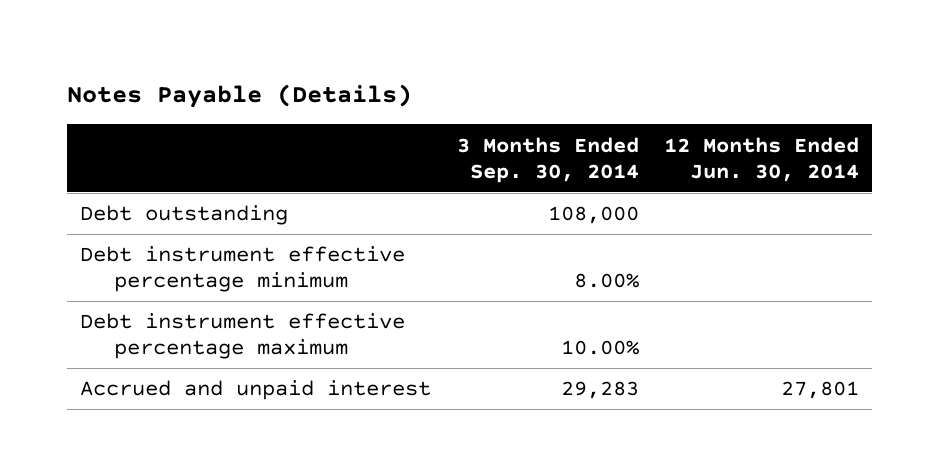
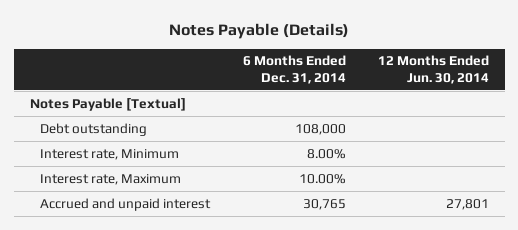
[456,136,639,183] 3 Months Ended Sep. 30, 2014 -> none
none -> [242,55,346,84] 6 Months Ended Dec. 31, 2014
none -> [29,97,186,111] Notes Payable [Textual]
[80,246,406,293] Debt instrument effective percentage minimum -> [40,148,180,160] Interest rate, Minimum
[80,313,406,360] Debt instrument effective percentage maximum -> [40,173,182,185] Interest rate, Maximum

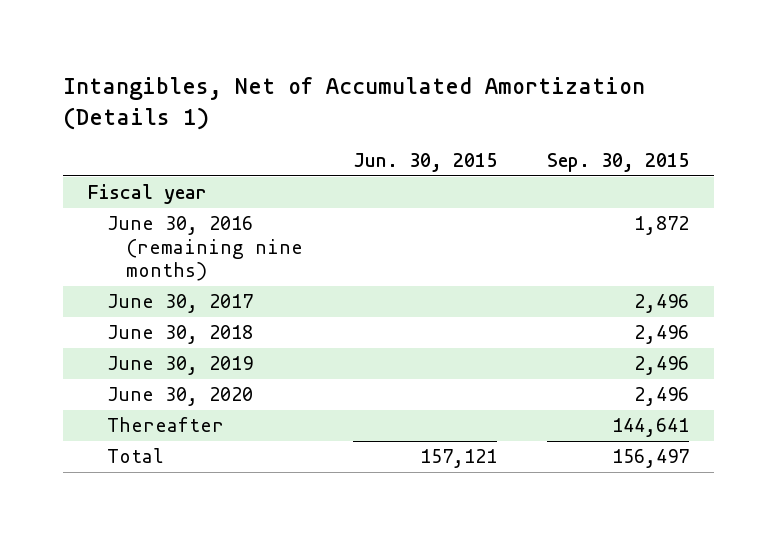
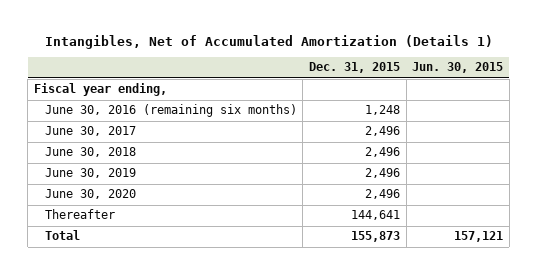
[546,153,689,173] Sep. 30, 2015 -> none
none -> [309,62,401,74] Dec. 31, 2015
[87,184,207,205] Fiscal year -> [34,83,168,97] Fiscal year ending,
[107,216,304,281] June 30, 2016 (remaining nine months) -> [44,104,297,118] June 30, 2016 (remaining six months)

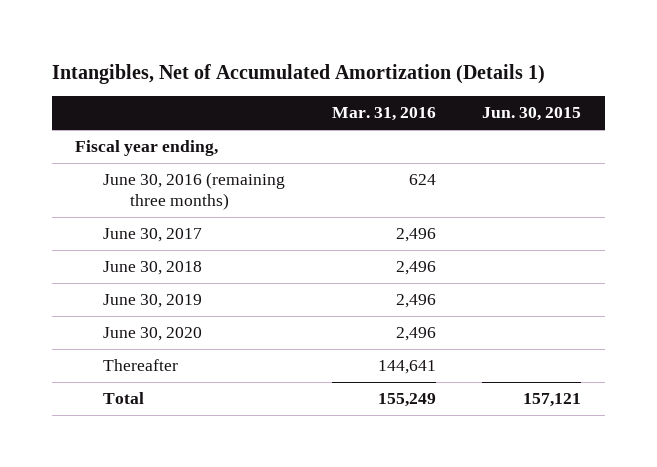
[309,62,401,74] Dec. 31, 2015 -> none
none -> [331,107,436,122] Mar. 31, 2016
[44,104,297,118] June 30, 2016 (remaining six months) -> [102,171,285,211] June 30, 2016 (remaining three months)

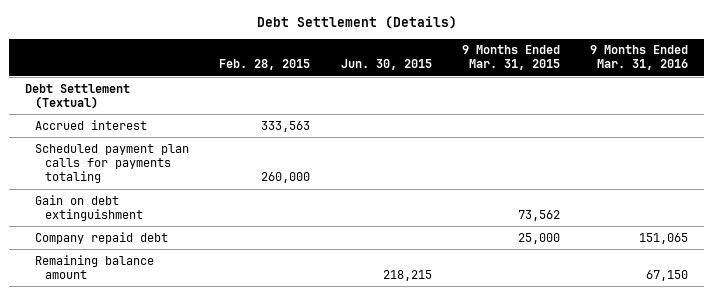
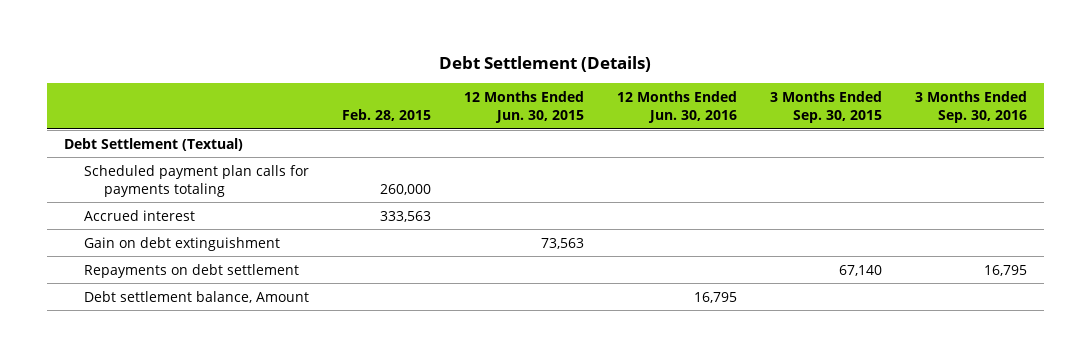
[340,59,432,71] Jun. 30, 2015 -> none
[462,45,561,71] 9 Months Ended Mar. 31, 2015 -> none
[590,45,689,71] 9 Months Ended Mar. 31, 2016 -> none
none -> [464,91,585,123] 12 Months Ended Jun. 30, 2015
none -> [617,91,738,123] 12 Months Ended Jun. 30, 2016
none -> [770,91,883,123] 3 Months Ended Sep. 30, 2015
none -> [915,91,1028,123] 3 Months Ended Sep. 30, 2016
[34,119,147,130] Accrued interest -> [84,209,196,221] Accrued interest
[34,231,168,244] Company repaid debt -> [84,263,300,278] Repayments on debt settlement
[34,254,154,279] Remaining balance amount -> [84,290,310,303] Debt settlement balance, Amount

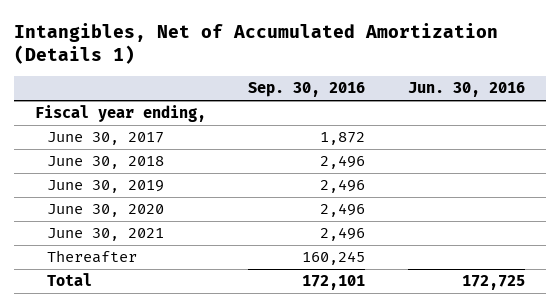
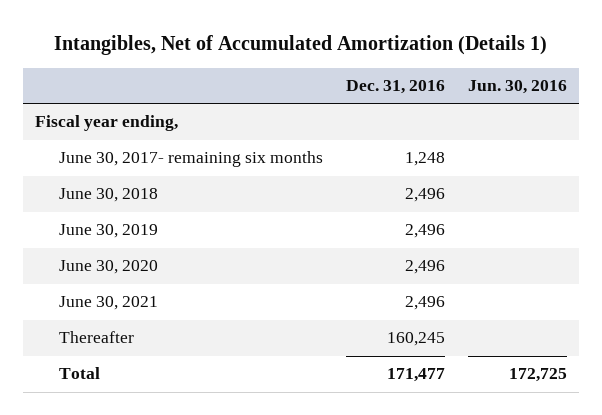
[248,82,366,98] Sep. 30, 2016 -> none
none -> [345,79,445,94] Dec. 31, 2016
[47,132,165,146] June 30, 2017 -> [58,151,323,168] June 30, 2017- remaining six months

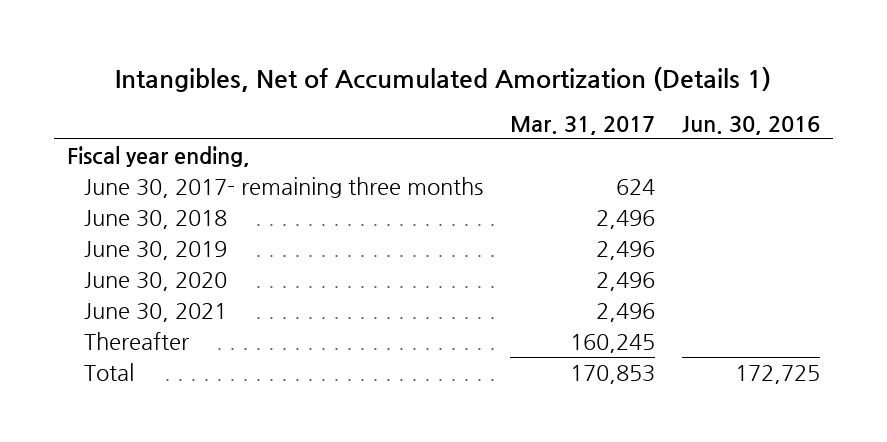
[345,79,445,94] Dec. 31, 2016 -> none
none -> [509,116,655,136] Mar. 31, 2017
[58,151,323,168] June 30, 2017- remaining six months -> [83,176,483,198] June 30, 2017- remaining three months

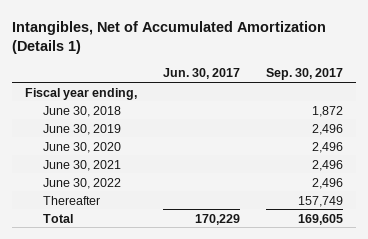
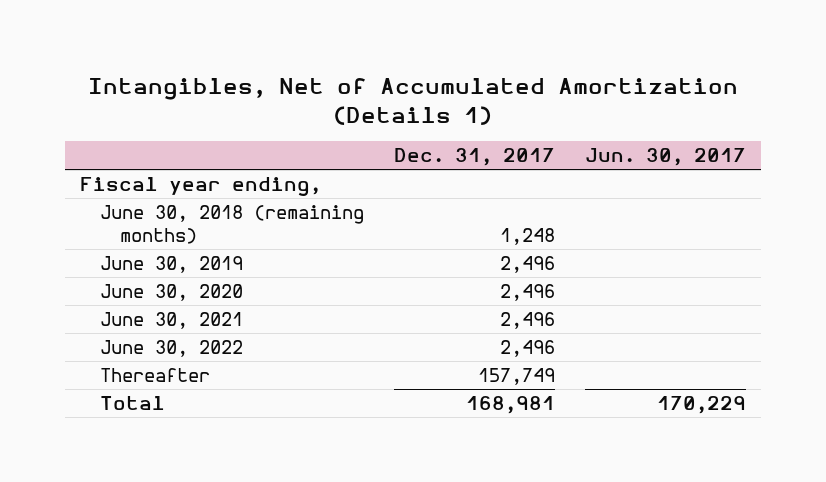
[266,68,344,81] Sep. 30, 2017 -> none
none -> [393,148,555,167] Dec. 31, 2017
[42,105,121,117] June 30, 2018 -> [99,205,364,245] June 30, 2018 (remaining months)

